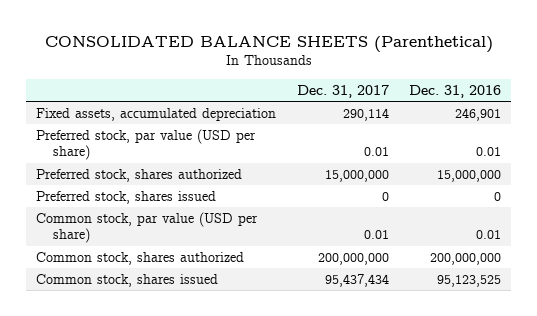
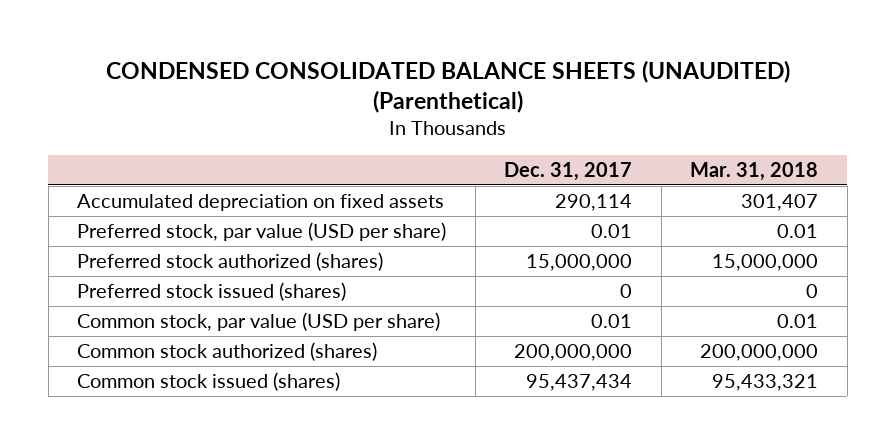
[44,36,493,54] CONSOLIDATED BALANCE SHEETS (Parenthetical) -> [105,59,790,113] CONDENSED CONSOLIDATED BALANCE SHEETS (UNAUDITED) (Parenthetical)
[409,84,502,98] Dec. 31, 2016 -> none
none -> [690,161,819,181] Mar. 31, 2018
[36,107,277,121] Fixed assets, accumulated depreciation -> [77,193,445,211] Accumulated depreciation on fixed assets
[36,168,243,182] Preferred stock, shares authorized -> [77,251,384,271] Preferred stock authorized (shares)
[36,190,217,204] Preferred stock, shares issued -> [77,281,347,301] Preferred stock issued (shares)
[36,251,245,265] Common stock, shares authorized -> [77,341,378,361] Common stock authorized (shares)
[36,273,219,287] Common stock, shares issued -> [77,371,341,391] Common stock issued (shares)

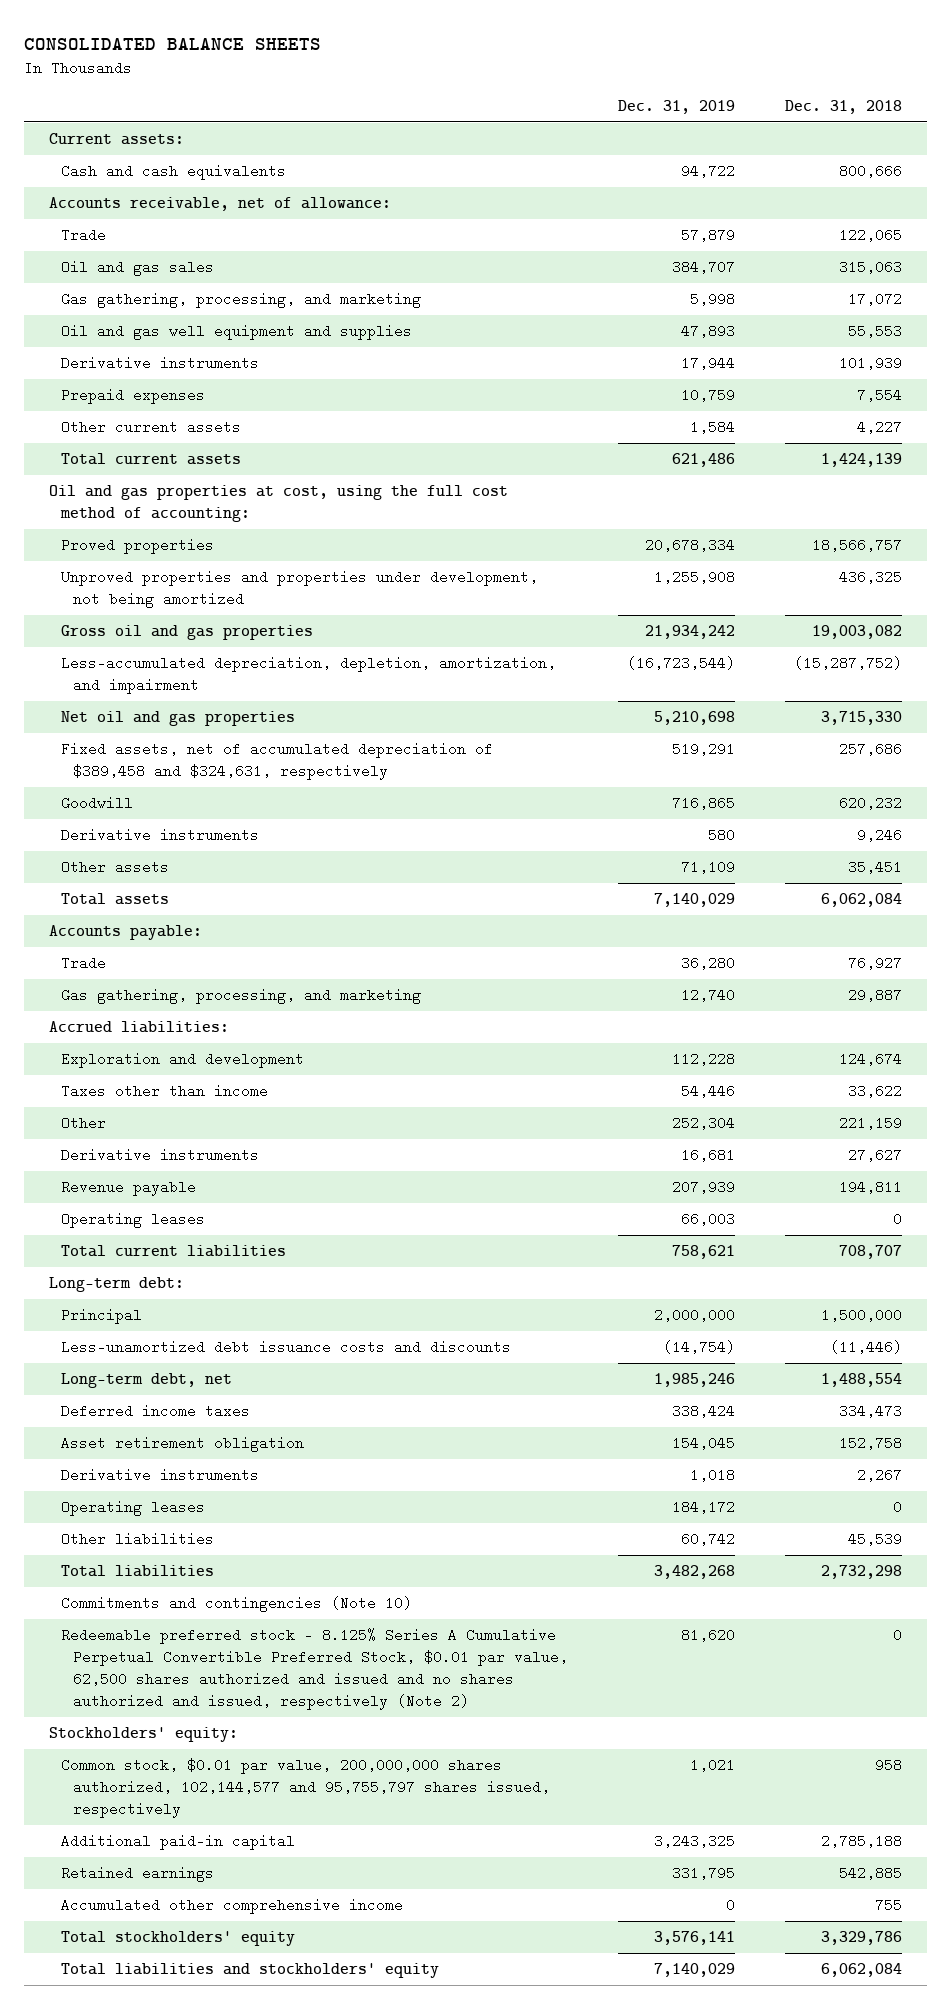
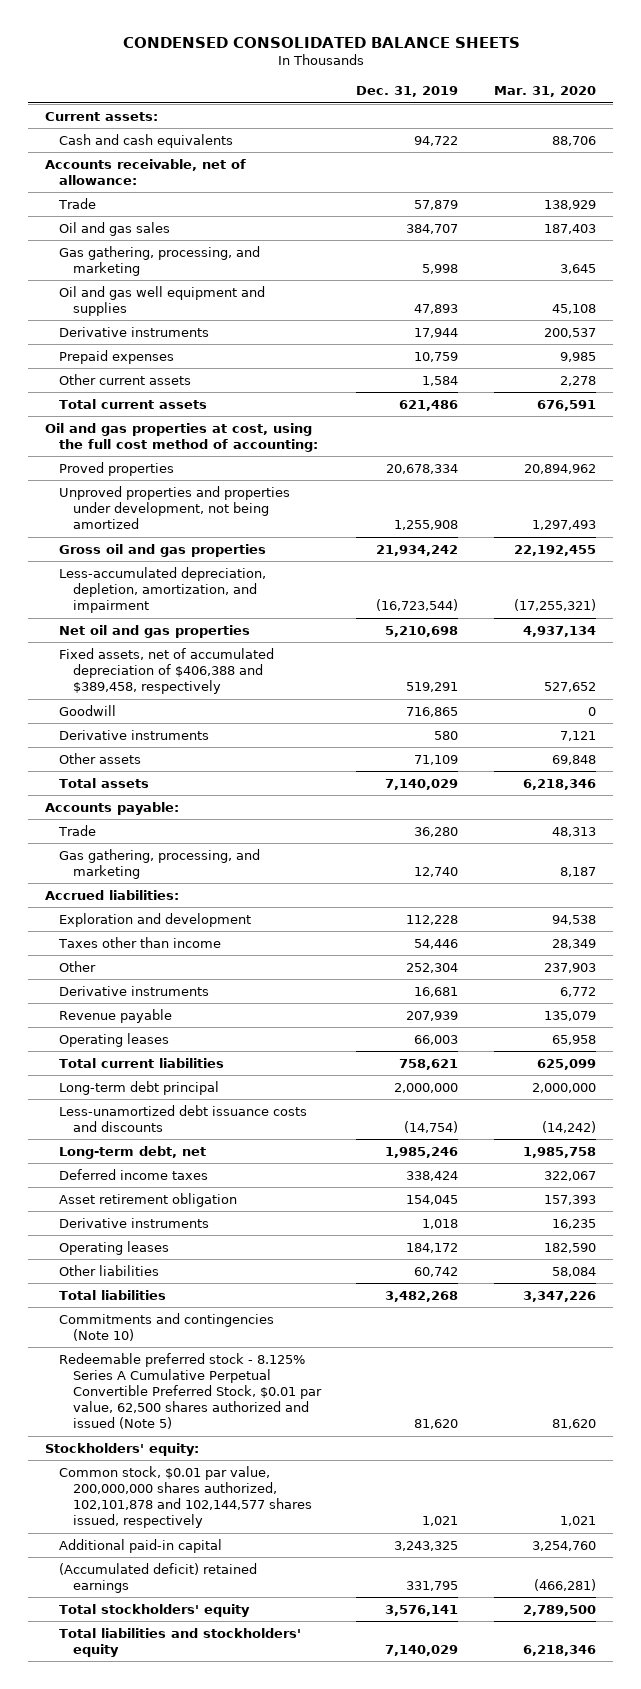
[23,37,321,50] CONSOLIDATED BALANCE SHEETS -> [122,36,520,48] CONDENSED CONSOLIDATED BALANCE SHEETS
[784,99,902,114] Dec. 31, 2018 -> none
none -> [493,86,596,98] Mar. 31, 2020
[60,742,493,781] Fixed assets, net of accumulated depreciation of $389,458 and $324,631, respectively -> [59,647,275,695] Fixed assets, net of accumulated depreciation of $406,388 and $389,458, respectively
[48,1277,184,1293] Long-term debt: -> none
[60,1308,142,1325] Principal -> [59,1080,220,1095] Long-term debt principal
[60,1628,568,1710] Redeemable preferred stock - 8.125% Series A Cumulative Perpetual Convertible Preferred Stock, $0.01 par value, 62,500 shares authorized and issued and no shares authorized and issued, respectively (Note 2) -> [59,1352,322,1430] Redeemable preferred stock - 8.125% Series A Cumulative Perpetual Convertible Preferred Stock, $0.01 par value, 62,500 shares authorized and issued (Note 5)
[60,1758,550,1818] Common stock, $0.01 par value, 200,000,000 shares authorized, 102,144,577 and 95,755,797 shares issued, respectively -> [59,1465,312,1529] Common stock, $0.01 par value, 200,000,000 shares authorized, 102,101,878 and 102,144,577 shares issued, respectively
[60,1898,403,1915] Accumulated other comprehensive income -> none
[60,1866,214,1883] Retained earnings -> [59,1562,258,1593] (Accumulated deficit) retained earnings

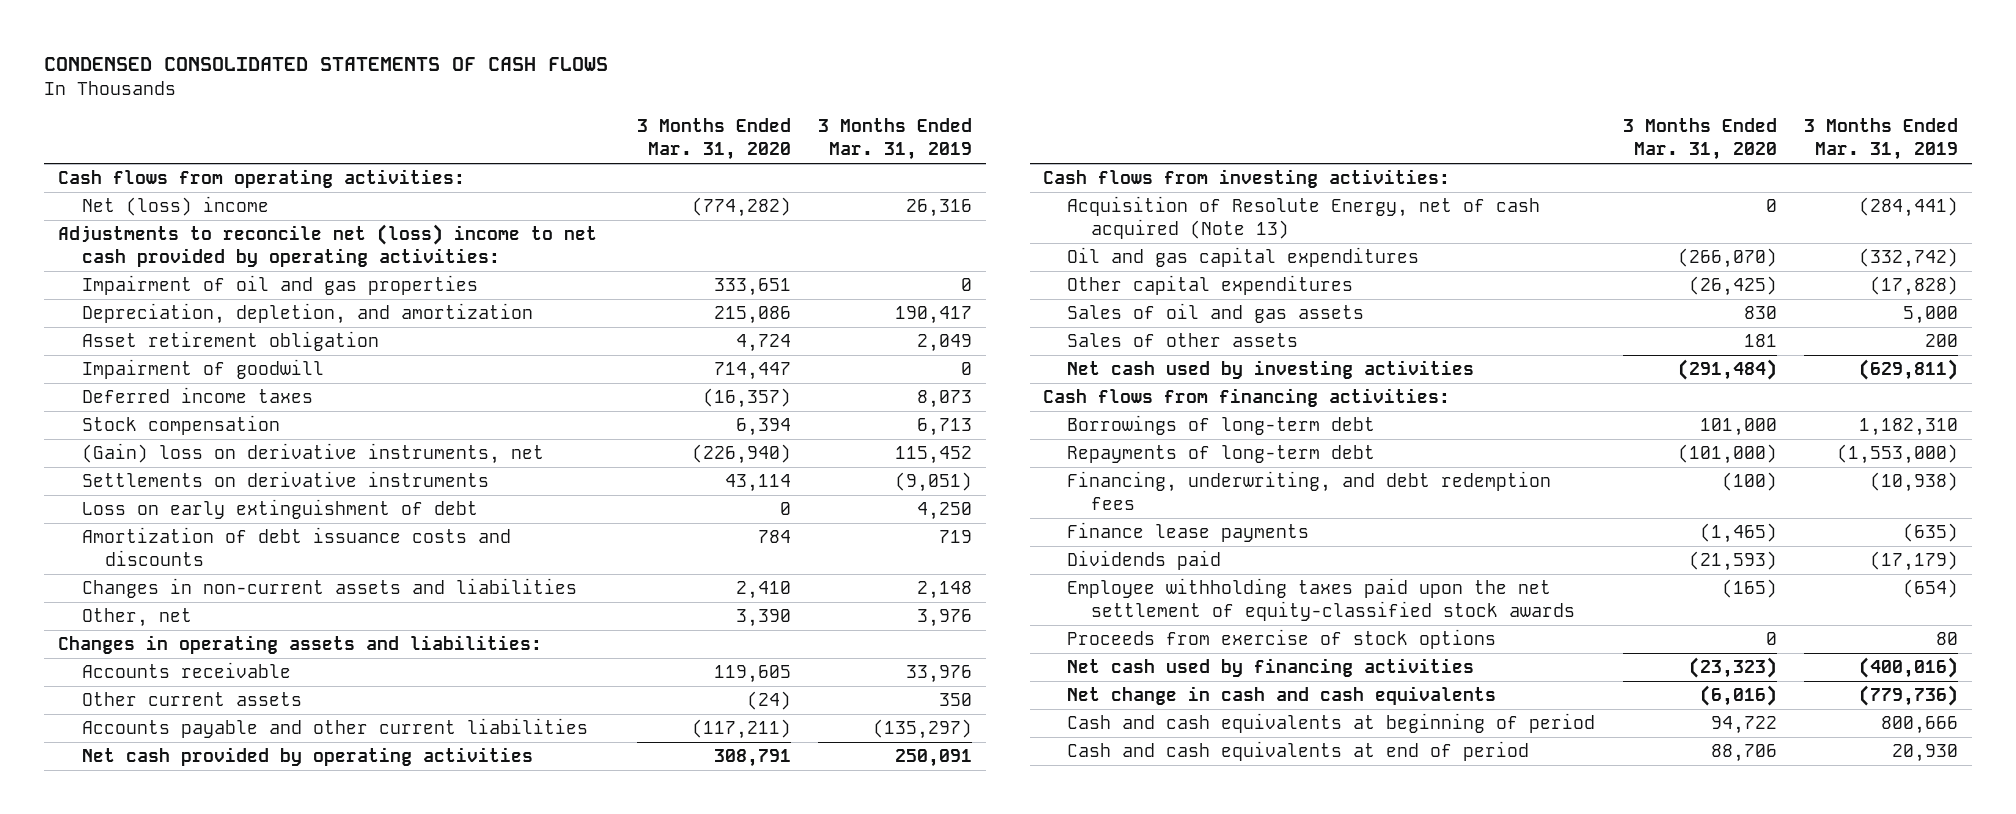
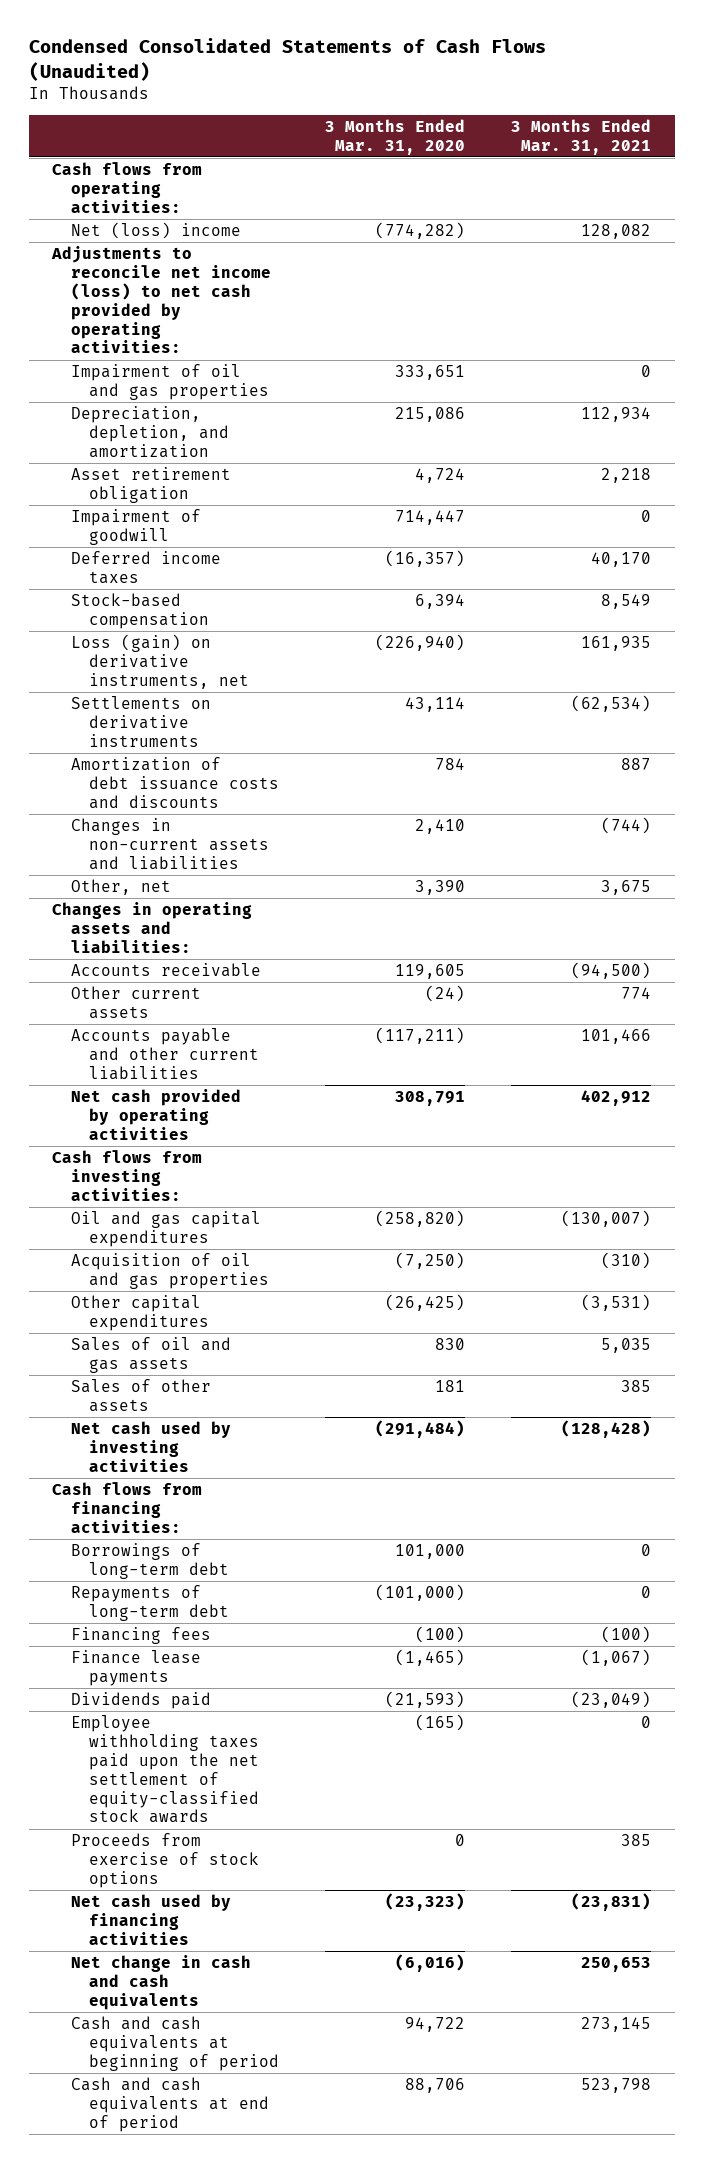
[44,57,609,72] CONDENSED CONSOLIDATED STATEMENTS OF CASH FLOWS -> [28,38,546,81] Condensed Consolidated Statements of Cash Flows (Unaudited)
[818,118,973,161] 3 Months Ended Mar. 31, 2019 -> none
none -> [511,118,652,155] 3 Months Ended Mar. 31, 2021
[57,224,597,267] Adjustments to reconcile net (loss) income to net cash provided by operating activities: -> [50,246,271,354] Adjustments to reconcile net income (loss) to net cash provided by operating activities:
[81,415,280,436] Stock compensation -> [70,593,210,629] Stock-based compensation
[81,443,544,465] (Gain) loss on derivative instruments, net -> [70,634,250,689] Loss (gain) on derivative instruments, net
[81,499,478,520] Loss on early extinguishment of debt -> none
[1067,196,1541,239] Acquisition of Resolute Energy, net of cash acquired (Note 13) -> none
[1677,248,1777,269] (266,070) -> [375,1210,466,1228] (258,820)
none -> [70,1253,270,1289] Acquisition of oil and gas properties
[1067,471,1552,510] Financing, underwriting, and debt redemption fees -> [70,1627,211,1645] Financing fees

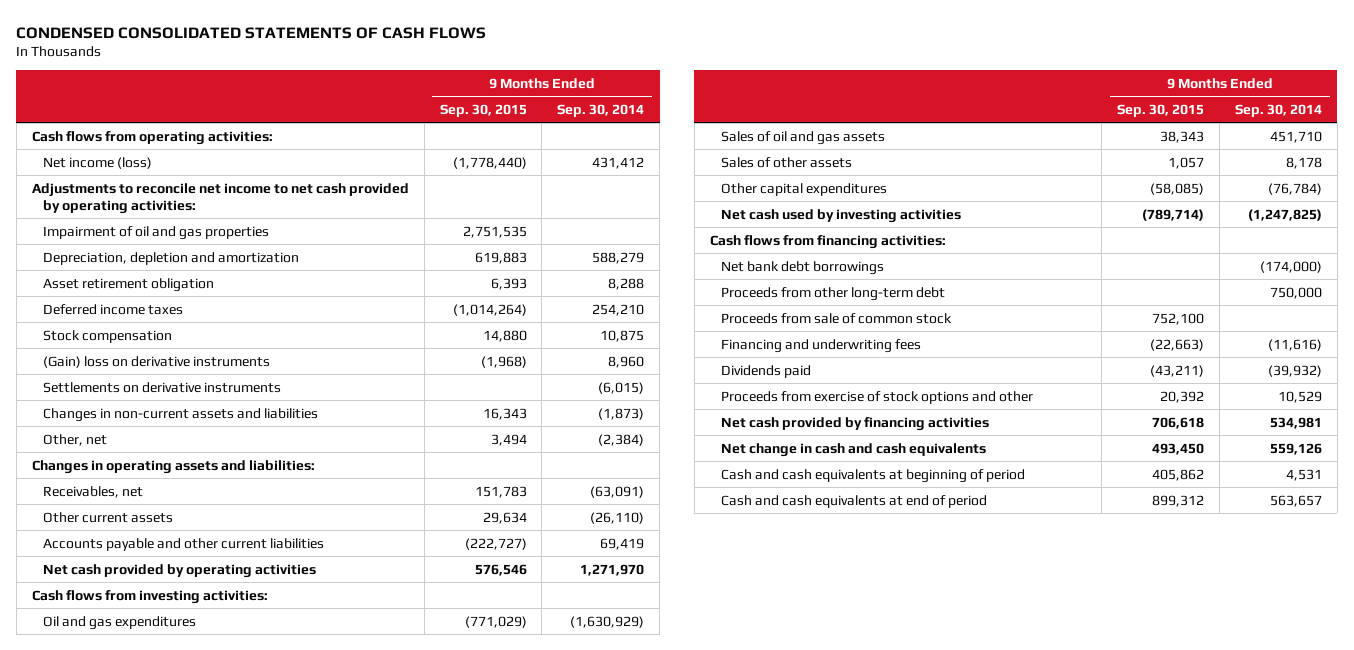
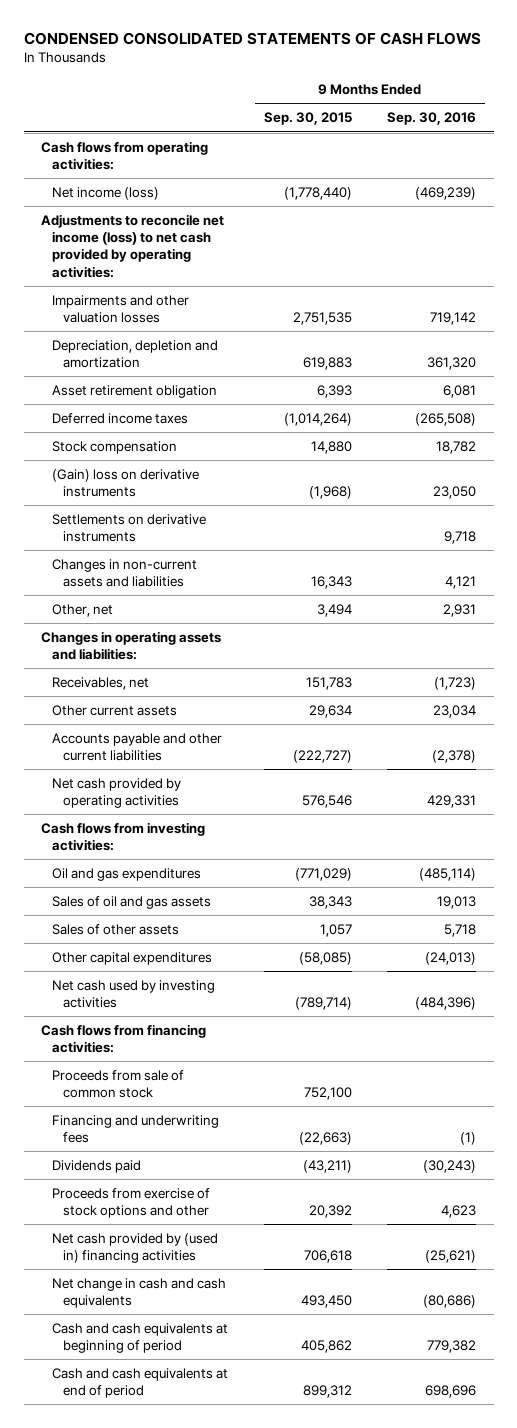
[557,103,645,117] Sep. 30, 2014 -> none
none -> [386,112,476,126] Sep. 30, 2016
[31,182,409,214] Adjustments to reconcile net income to net cash provided by operating activities: -> [41,213,225,278] Adjustments to reconcile net income (loss) to net cash provided by operating activities:
[43,225,270,240] Impairment of oil and gas properties -> [52,294,190,324] Impairments and other valuation losses
[721,260,885,275] Net bank debt borrowings -> none
[721,286,946,301] Proceeds from other long-term debt -> none
[721,416,990,431] Net cash provided by financing activities -> [52,1232,219,1264] Net cash provided by (used in) financing activities

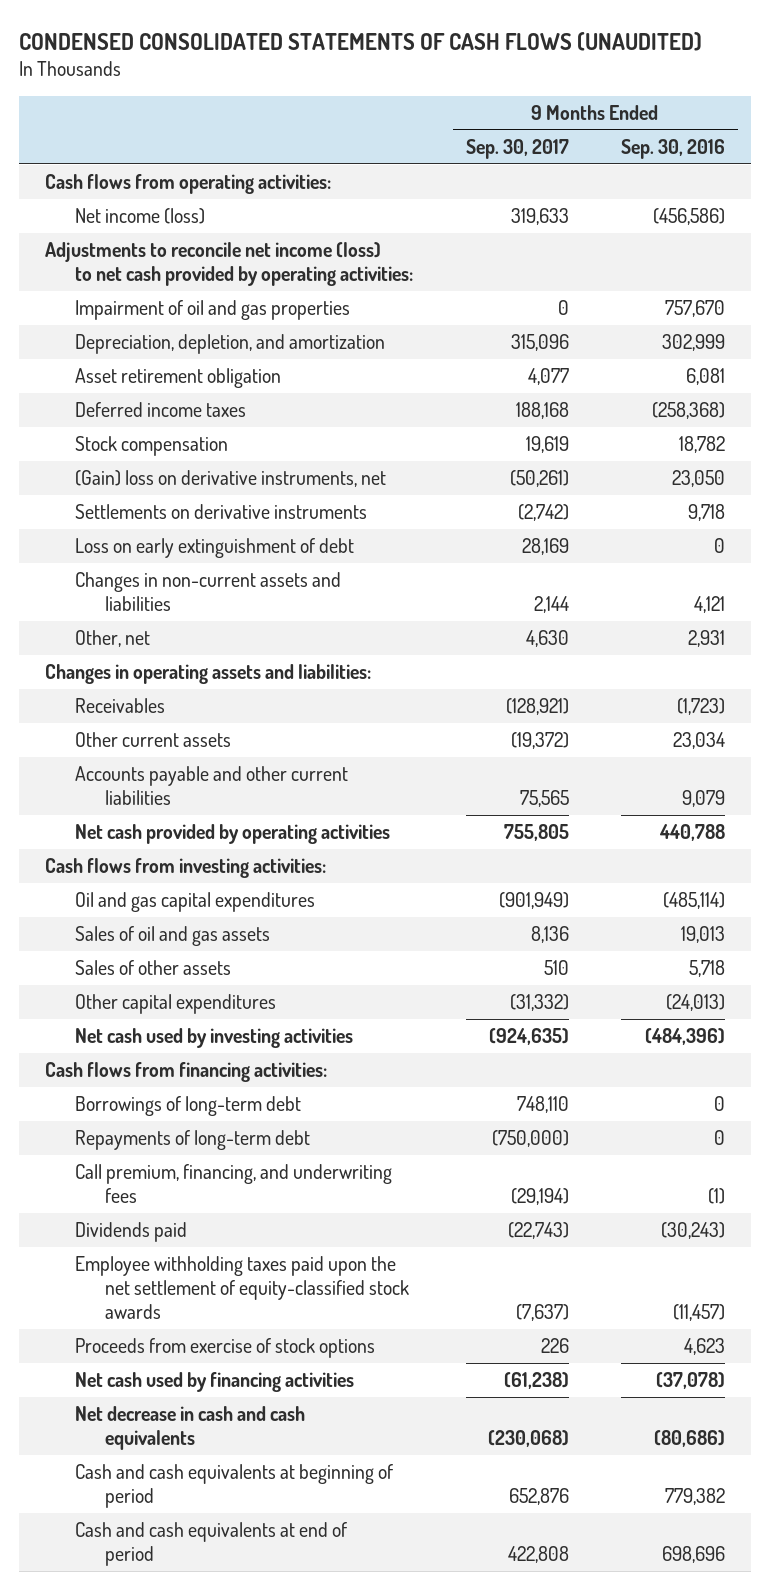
[23,32,481,46] CONDENSED CONSOLIDATED STATEMENTS OF CASH FLOWS -> [18,31,702,51] CONDENSED CONSOLIDATED STATEMENTS OF CASH FLOWS (UNAUDITED)
[263,112,352,126] Sep. 30, 2015 -> none
none -> [465,138,569,159] Sep. 30, 2017
[414,186,476,200] (469,239) -> [653,208,726,226] (456,586)
[52,294,190,324] Impairments and other valuation losses -> [75,300,351,321] Impairment of oil and gas properties
[429,312,476,326] 719,142 -> [665,300,726,318] 757,670
[52,339,219,369] Depreciation, depletion and amortization -> [75,334,386,355] Depreciation, depletion, and amortization
[426,357,476,371] 361,320 -> [662,334,726,352] 302,999
[414,412,476,426] (265,508) -> [652,402,726,420] (258,368)
[52,468,200,498] (Gain) loss on derivative instruments -> [75,470,387,488] (Gain) loss on derivative instruments, net
none -> [75,538,355,559] Loss on early extinguishment of debt
[52,676,150,690] Receivables, net -> [75,698,166,714] Receivables
[431,750,476,764] (2,378) -> [682,790,726,808] 9,079
[426,795,476,809] 429,331 -> [659,824,726,842] 440,788
[52,867,202,881] Oil and gas expenditures -> [75,892,316,913] Oil and gas capital expenditures
[52,1069,185,1099] Proceeds from sale of common stock -> none
none -> [75,1096,302,1117] Borrowings of long-term debt
none -> [75,1130,311,1151] Repayments of long-term debt
[52,1114,220,1144] Financing and underwriting fees -> [75,1164,393,1204] Call premium, financing, and underwriting fees
none -> [75,1256,410,1320] Employee withholding taxes paid upon the net settlement of equity-classified stock awards
[52,1187,211,1219] Proceeds from exercise of stock options and other -> [75,1338,376,1359] Proceeds from exercise of stock options
[52,1232,219,1264] Net cash provided by (used in) financing activities -> [75,1372,355,1393] Net cash used by financing activities
[424,1250,476,1264] (25,621) -> [656,1372,726,1390] (37,078)
[52,1277,227,1309] Net change in cash and cash equivalents -> [75,1406,306,1451] Net decrease in cash and cash equivalents

